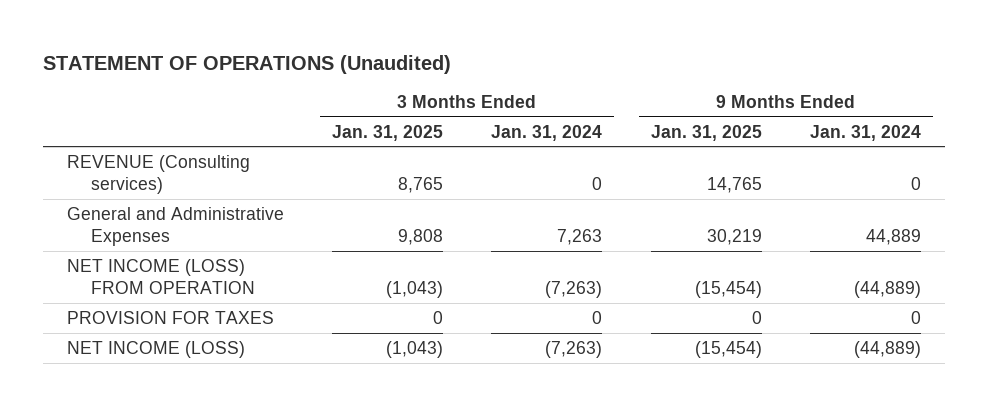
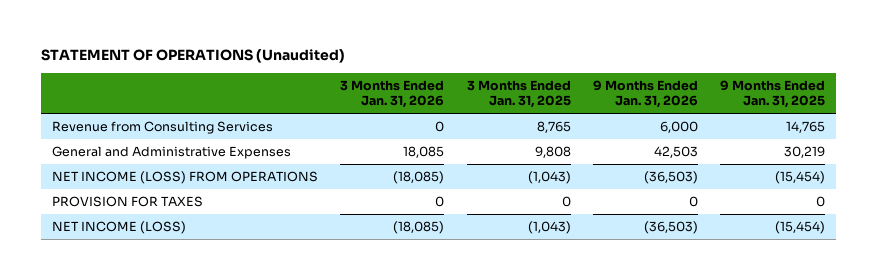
[491,124,603,141] Jan. 31, 2024 -> none
[809,124,921,141] Jan. 31, 2024 -> none
none -> [340,79,445,108] 3 Months Ended Jan. 31, 2026
none -> [592,79,698,108] 9 Months Ended Jan. 31, 2026
[67,154,251,194] REVENUE (Consulting services) -> [52,121,274,135] Revenue from Consulting Services
[67,258,256,294] NET INCOME (LOSS) FROM OPERATION -> [52,171,319,185] NET INCOME (LOSS) FROM OPERATIONS

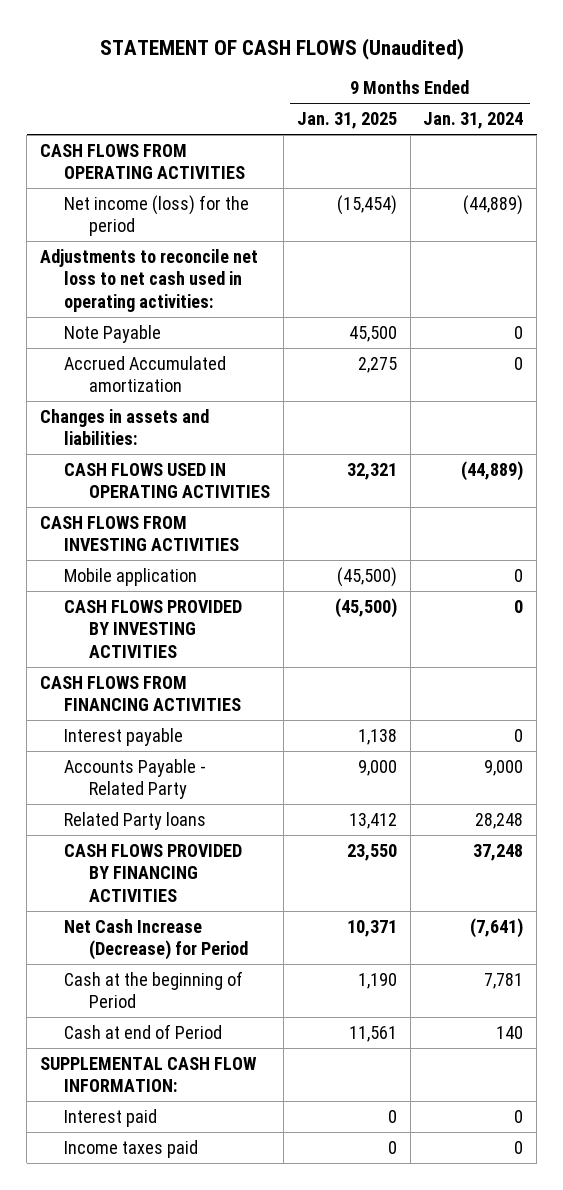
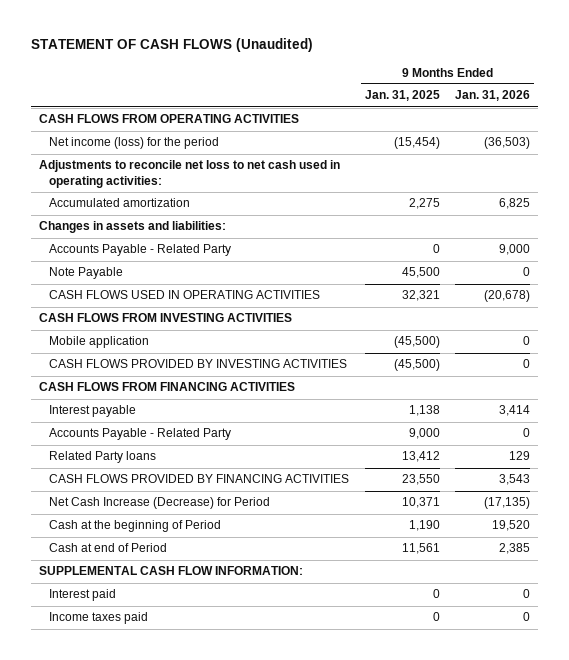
[423,112,524,130] Jan. 31, 2024 -> none
none -> [455,90,531,102] Jan. 31, 2026
[64,355,227,393] Accrued Accumulated amortization -> [49,198,191,208] Accumulated amortization
none -> [49,244,232,257] Accounts Payable - Related Party
[64,324,162,343] Note Payable -> [49,267,124,280] Note Payable

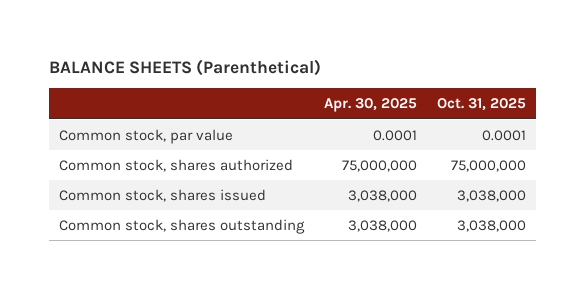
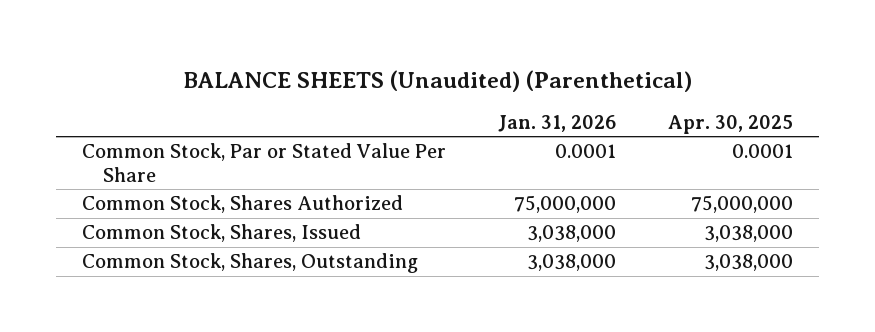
[49,59,322,77] BALANCE SHEETS (Parenthetical) -> [182,69,692,92] BALANCE SHEETS (Unaudited) (Parenthetical)
[437,98,527,112] Oct. 31, 2025 -> none
none -> [498,114,617,132] Jan. 31, 2026
[59,128,234,144] Common stock, par value -> [82,143,447,182] Common Stock, Par or Stated Value Per Share
[59,158,294,172] Common stock, shares authorized -> [82,195,404,214] Common Stock, Shares Authorized
[59,188,267,202] Common stock, shares issued -> [82,224,362,243] Common Stock, Shares, Issued
[59,218,306,234] Common stock, shares outstanding -> [82,253,419,274] Common Stock, Shares, Outstanding

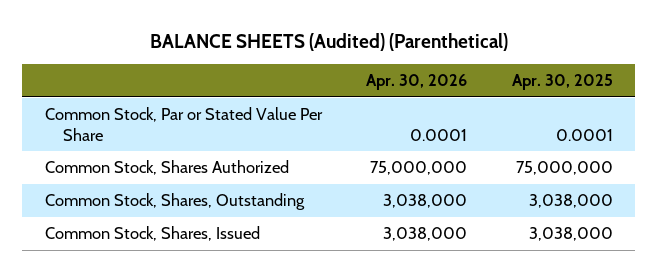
[182,69,692,92] BALANCE SHEETS (Unaudited) (Parenthetical) -> [149,32,508,51] BALANCE SHEETS (Audited) (Parenthetical)
[498,114,617,132] Jan. 31, 2026 -> none
none -> [366,74,468,91] Apr. 30, 2026
[82,224,362,243] Common Stock, Shares, Issued -> [44,226,260,242] Common Stock, Shares, Issued

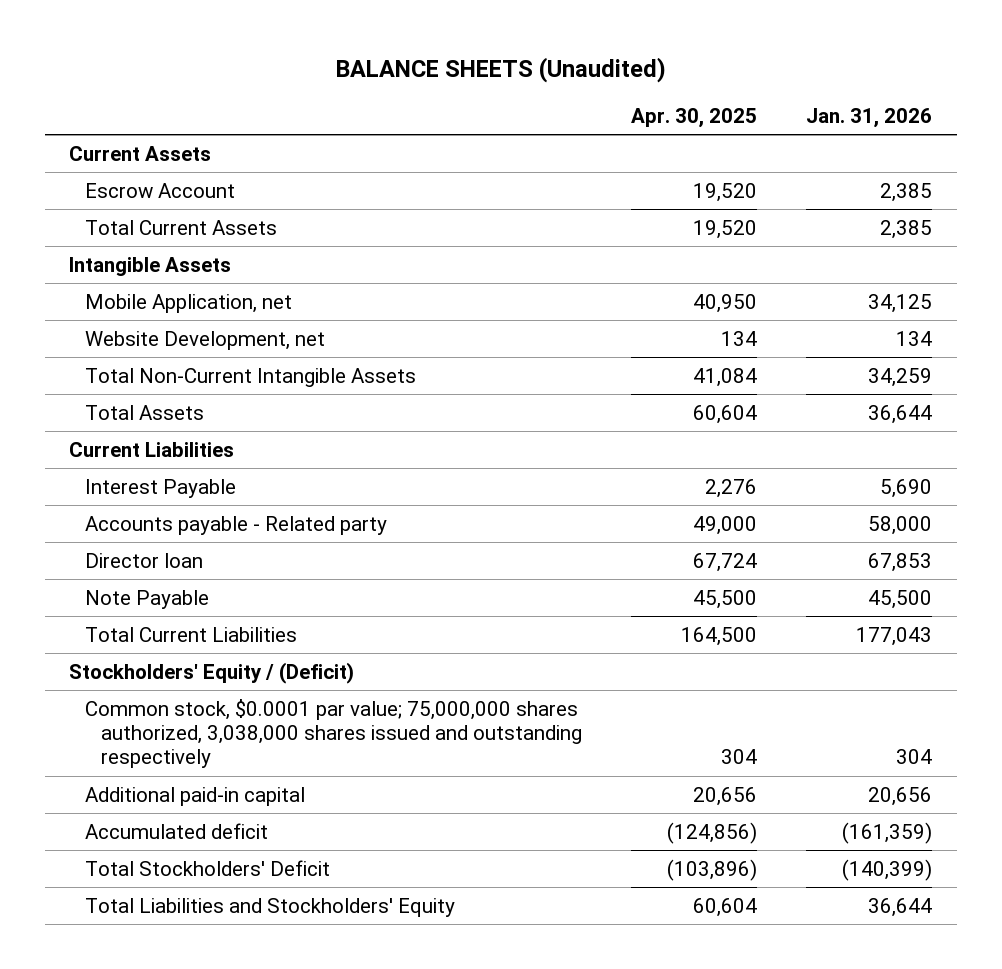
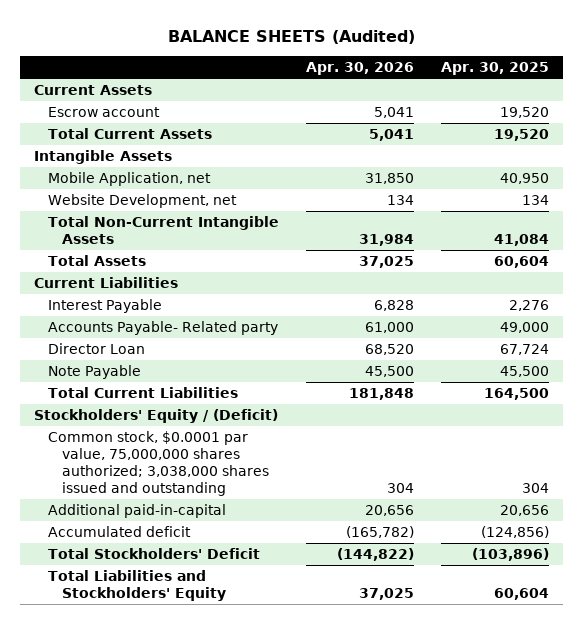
[335,56,666,83] BALANCE SHEETS (Unaudited) -> [167,29,415,44] BALANCE SHEETS (Audited)
[806,107,933,128] Jan. 31, 2026 -> none
none -> [306,62,415,76] Apr. 30, 2026
[85,182,236,198] Escrow Account -> [48,107,161,118] Escrow account
[85,515,388,535] Accounts payable - Related party -> [48,321,279,336] Accounts Payable- Related party
[85,552,204,568] Director loan -> [48,343,146,355] Director Loan
[85,698,583,769] Common stock, $0.0001 par value; 75,000,000 shares authorized, 3,038,000 shares issued and outstanding respectively -> [48,431,270,496] Common stock, $0.0001 par value, 75,000,000 shares authorized; 3,038,000 shares issued and outstanding
[85,786,306,806] Additional paid-in capital -> [48,504,227,519] Additional paid-in-capital

